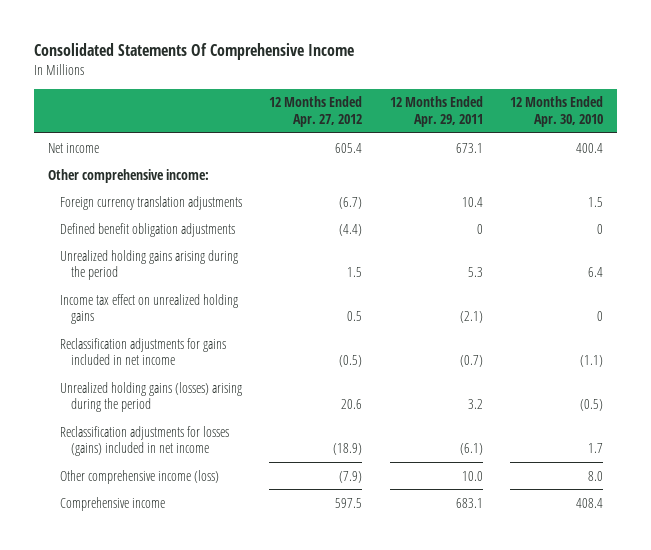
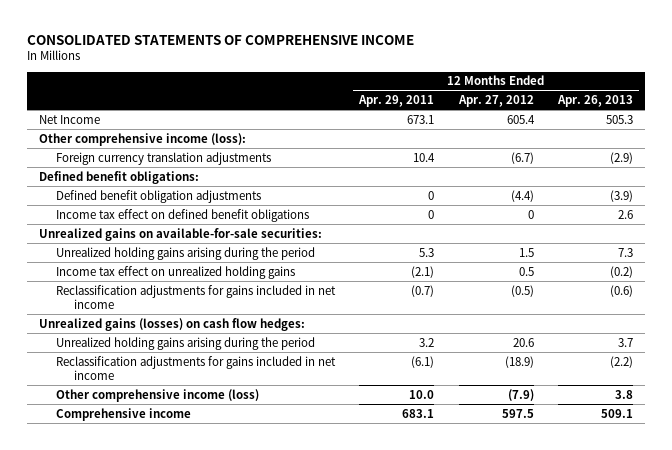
[34,42,355,60] Consolidated Statements Of Comprehensive Income -> [26,34,414,45] CONSOLIDATED STATEMENTS OF COMPREHENSIVE INCOME
[510,96,604,127] 12 Months Ended Apr. 30, 2010 -> none
none -> [556,95,633,108] Apr. 26, 2013
[48,142,100,153] Net income -> [38,114,100,124] Net Income
[48,168,210,183] Other comprehensive income: -> [38,132,246,146] Other comprehensive income (loss):
none -> [38,170,199,184] Defined benefit obligations:
none -> [56,208,310,222] Income tax effect on defined benefit obligations
none -> [38,227,322,241] Unrealized gains on available-for-sale securities:
none -> [38,317,305,331] Unrealized gains (losses) on cash flow hedges:
[59,381,242,413] Unrealized holding gains (losses) arising during the period -> [56,336,316,350] Unrealized holding gains arising during the period
[59,425,229,457] Reclassification adjustments for losses (gains) included in net income -> [56,355,337,380] Reclassification adjustments for gains included in net income

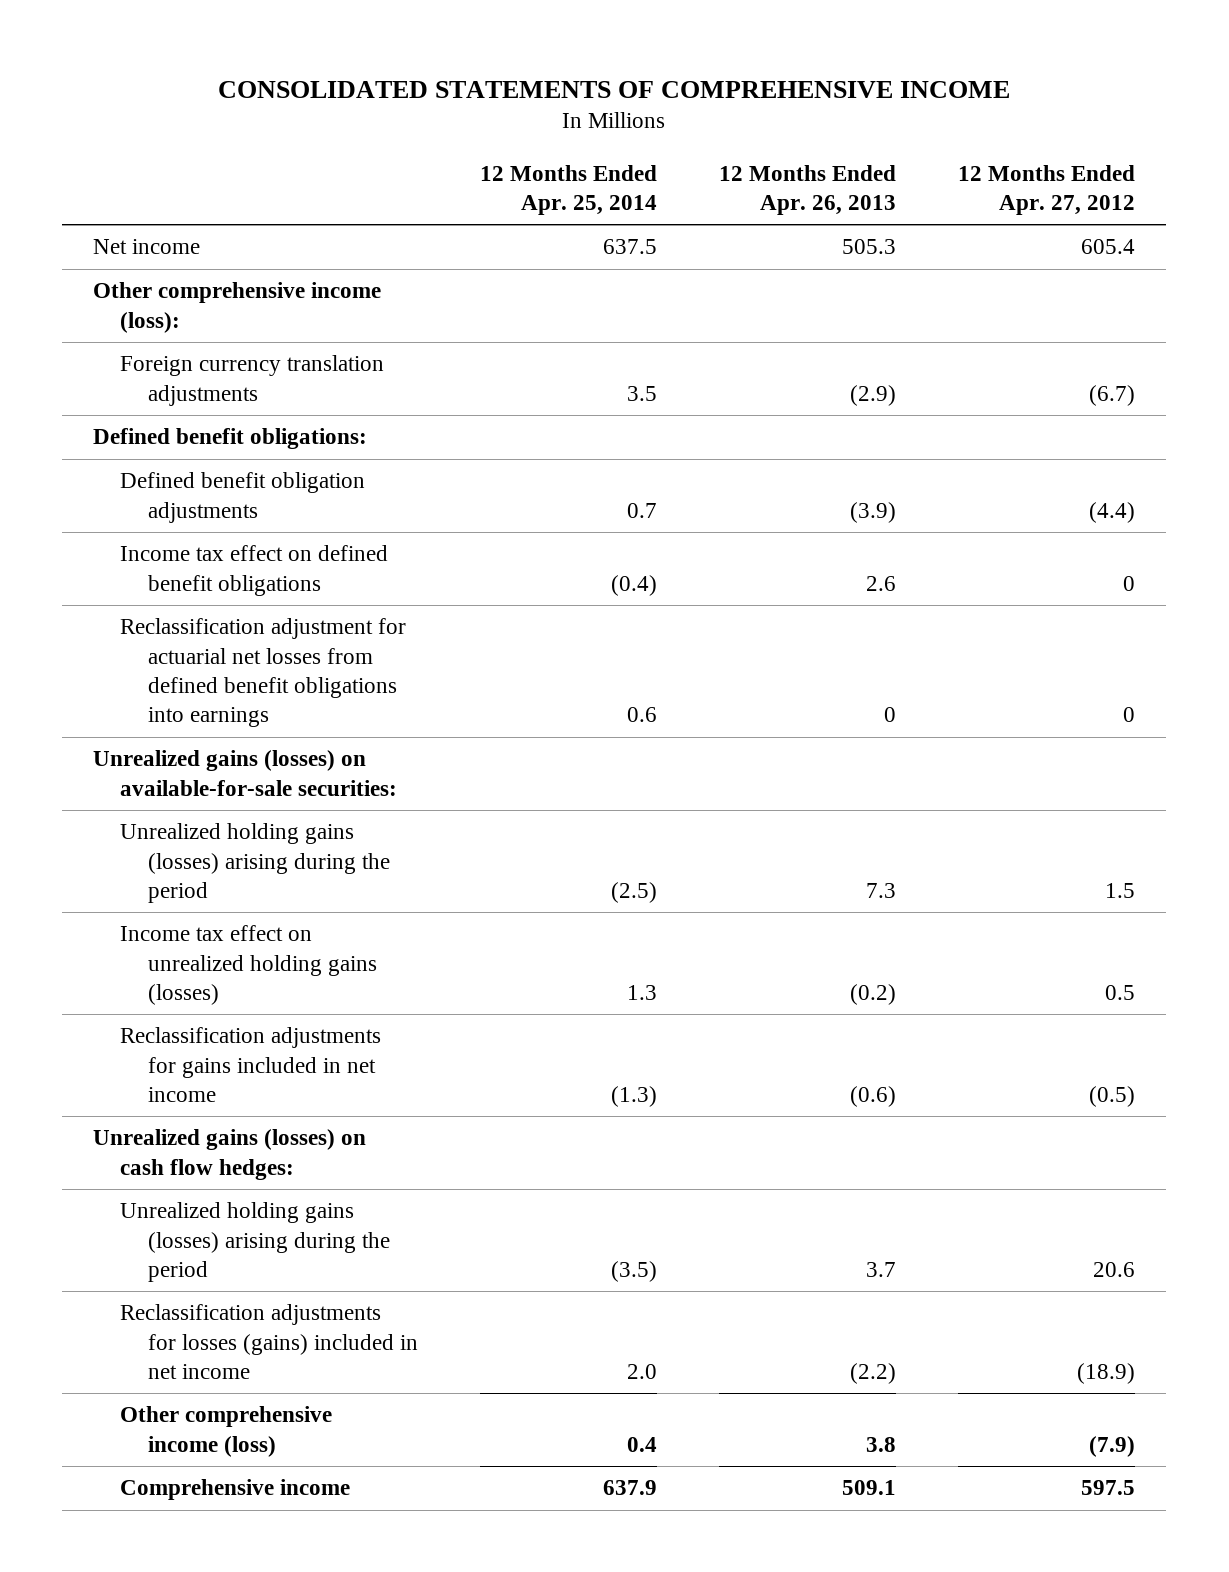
[358,95,435,108] Apr. 29, 2011 -> none
none -> [479,164,657,215] 12 Months Ended Apr. 25, 2014
[38,114,100,124] Net Income -> [93,239,201,255] Net income
none -> [120,618,407,727] Reclassification adjustment for actuarial net losses from defined benefit obligations into earnings
[38,227,322,241] Unrealized gains on available-for-sale securities: -> [93,750,398,796] Unrealized gains (losses) on available-for-sale securities:
[56,246,316,260] Unrealized holding gains arising during the period -> [120,823,390,903] Unrealized holding gains (losses) arising during the period
[56,265,296,279] Income tax effect on unrealized holding gains -> [120,925,377,1005] Income tax effect on unrealized holding gains (losses)
[56,336,316,350] Unrealized holding gains arising during the period -> [120,1202,390,1282] Unrealized holding gains (losses) arising during the period
[56,355,337,380] Reclassification adjustments for gains included in net income -> [120,1304,418,1379] Reclassification adjustments for losses (gains) included in net income

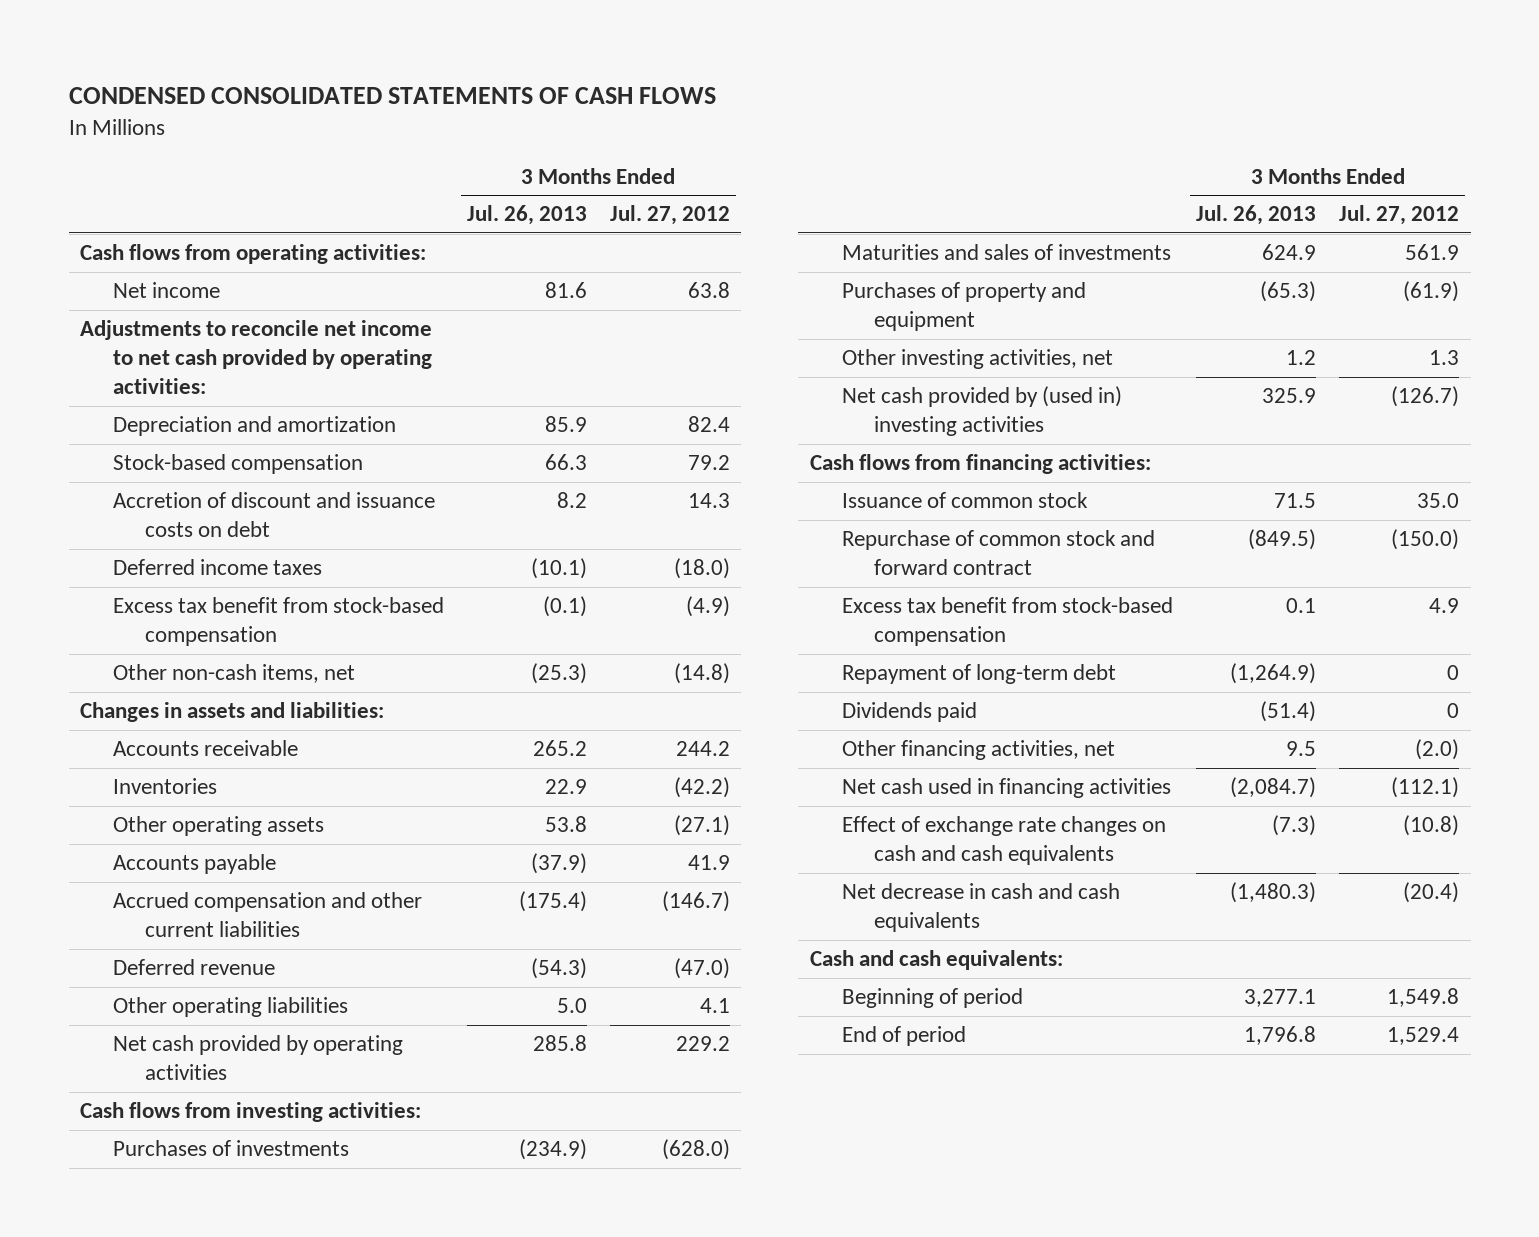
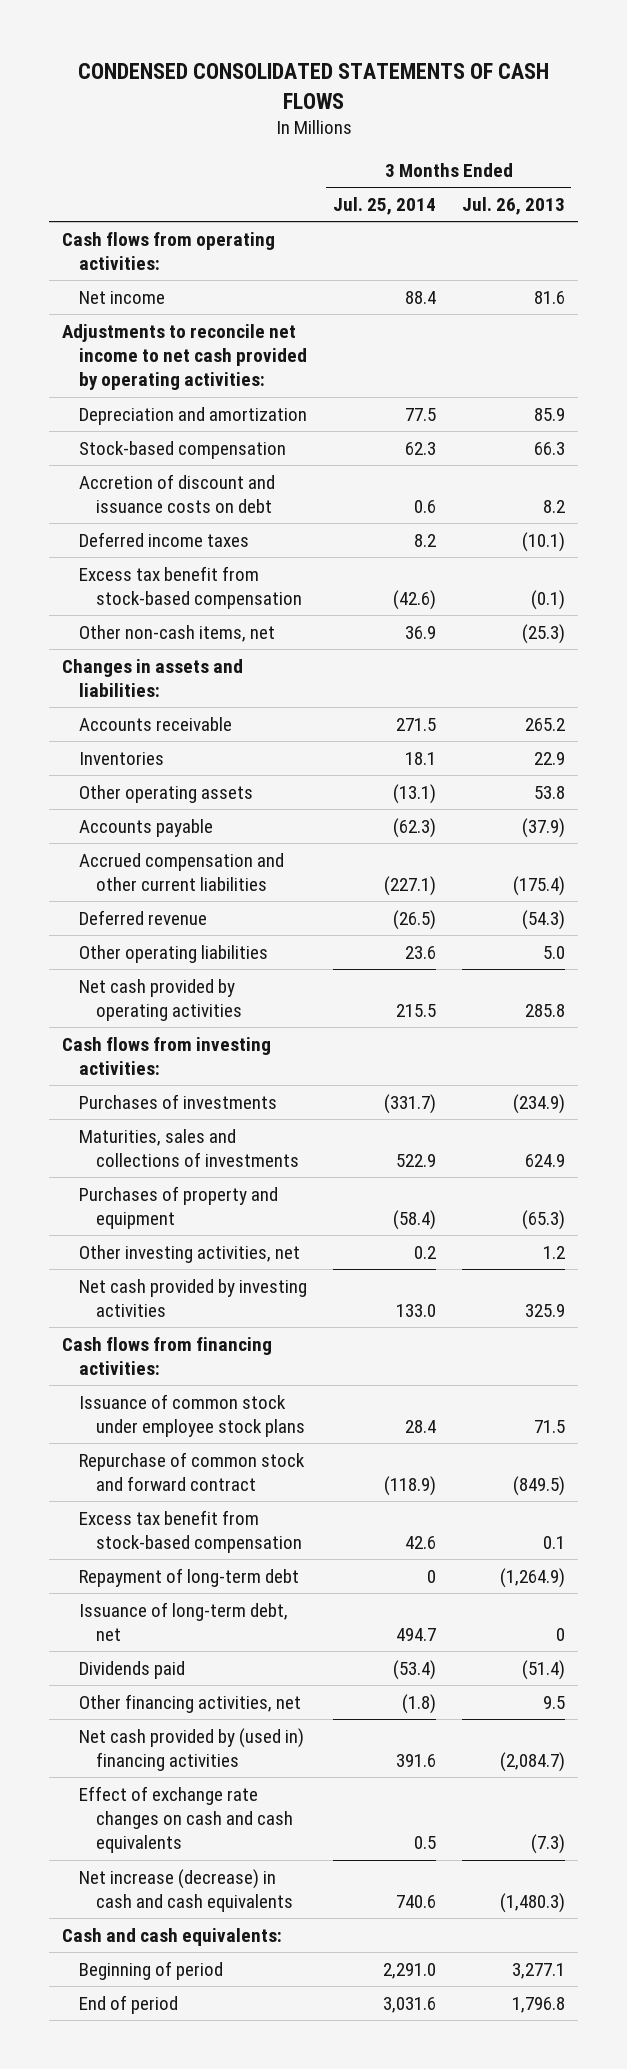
[609,205,730,226] Jul. 27, 2012 -> none
none -> [332,197,436,216] Jul. 25, 2014
[842,244,1172,261] Maturities and sales of investments -> [78,1128,299,1168] Maturities, sales and collections of investments
[842,386,1123,437] Net cash provided by (used in) investing activities -> [78,1278,307,1318] Net cash provided by investing activities
[842,492,1089,509] Issuance of common stock -> [78,1393,305,1438] Issuance of common stock under employee stock plans
none -> [78,1601,288,1642] Issuance of long-term debt, net
[842,778,1172,799] Net cash used in financing activities -> [78,1727,304,1772] Net cash provided by (used in) financing activities
[842,883,1121,933] Net decrease in cash and cash equivalents -> [78,1868,293,1913] Net increase (decrease) in cash and cash equivalents

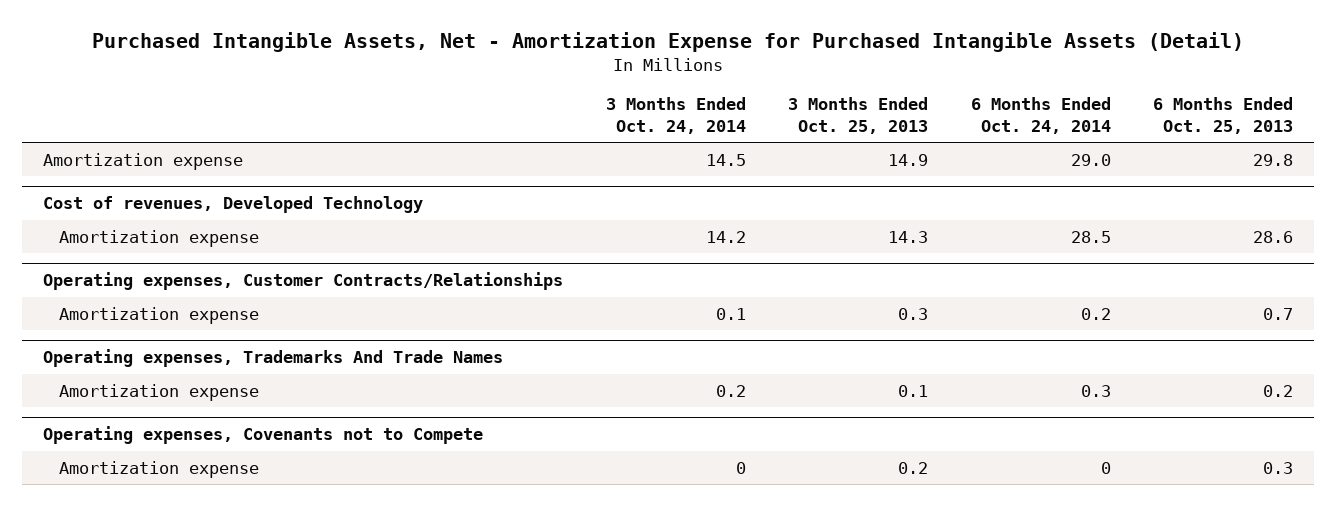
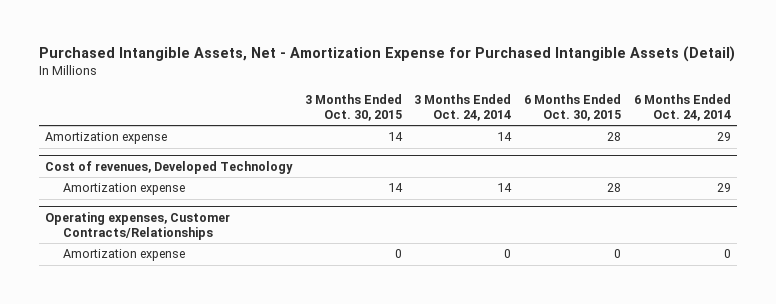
[788,97,929,134] 3 Months Ended Oct. 25, 2013 -> none
[1153,97,1294,134] 6 Months Ended Oct. 25, 2013 -> none
none -> [304,93,402,121] 3 Months Ended Oct. 30, 2015
none -> [524,93,622,121] 6 Months Ended Oct. 30, 2015
[705,153,746,166] 14.5 -> [497,132,513,142] 14
[1070,153,1111,166] 29.0 -> [716,132,731,142] 29
[705,230,746,243] 14.2 -> [497,183,513,193] 14
[1070,230,1111,243] 28.5 -> [716,183,731,193] 29
[59,306,260,324] Amortization expense -> none
[43,349,504,368] Operating expenses, Trademarks And Trade Names -> none
[59,383,260,401] Amortization expense -> none
[43,426,484,445] Operating expenses, Covenants not to Compete -> none

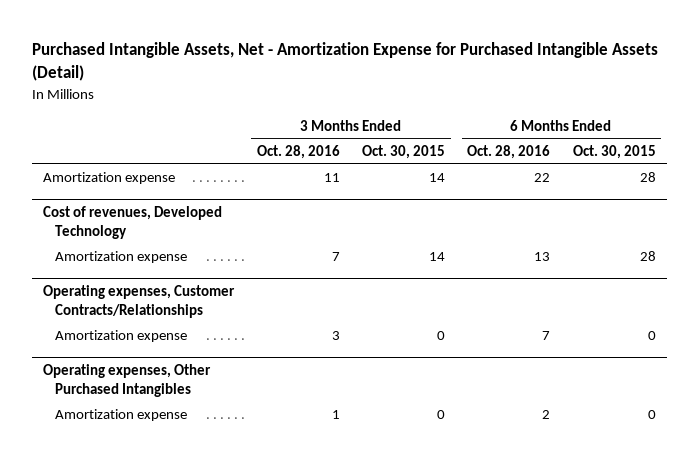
[414,93,512,121] 3 Months Ended Oct. 24, 2014 -> none
[633,93,731,121] 6 Months Ended Oct. 24, 2014 -> none
none -> [256,145,340,160] Oct. 28, 2016
none -> [467,145,551,160] Oct. 28, 2016
none -> [43,363,212,397] Operating expenses, Other Purchased Intangibles
none -> [55,409,188,422] Amortization expense

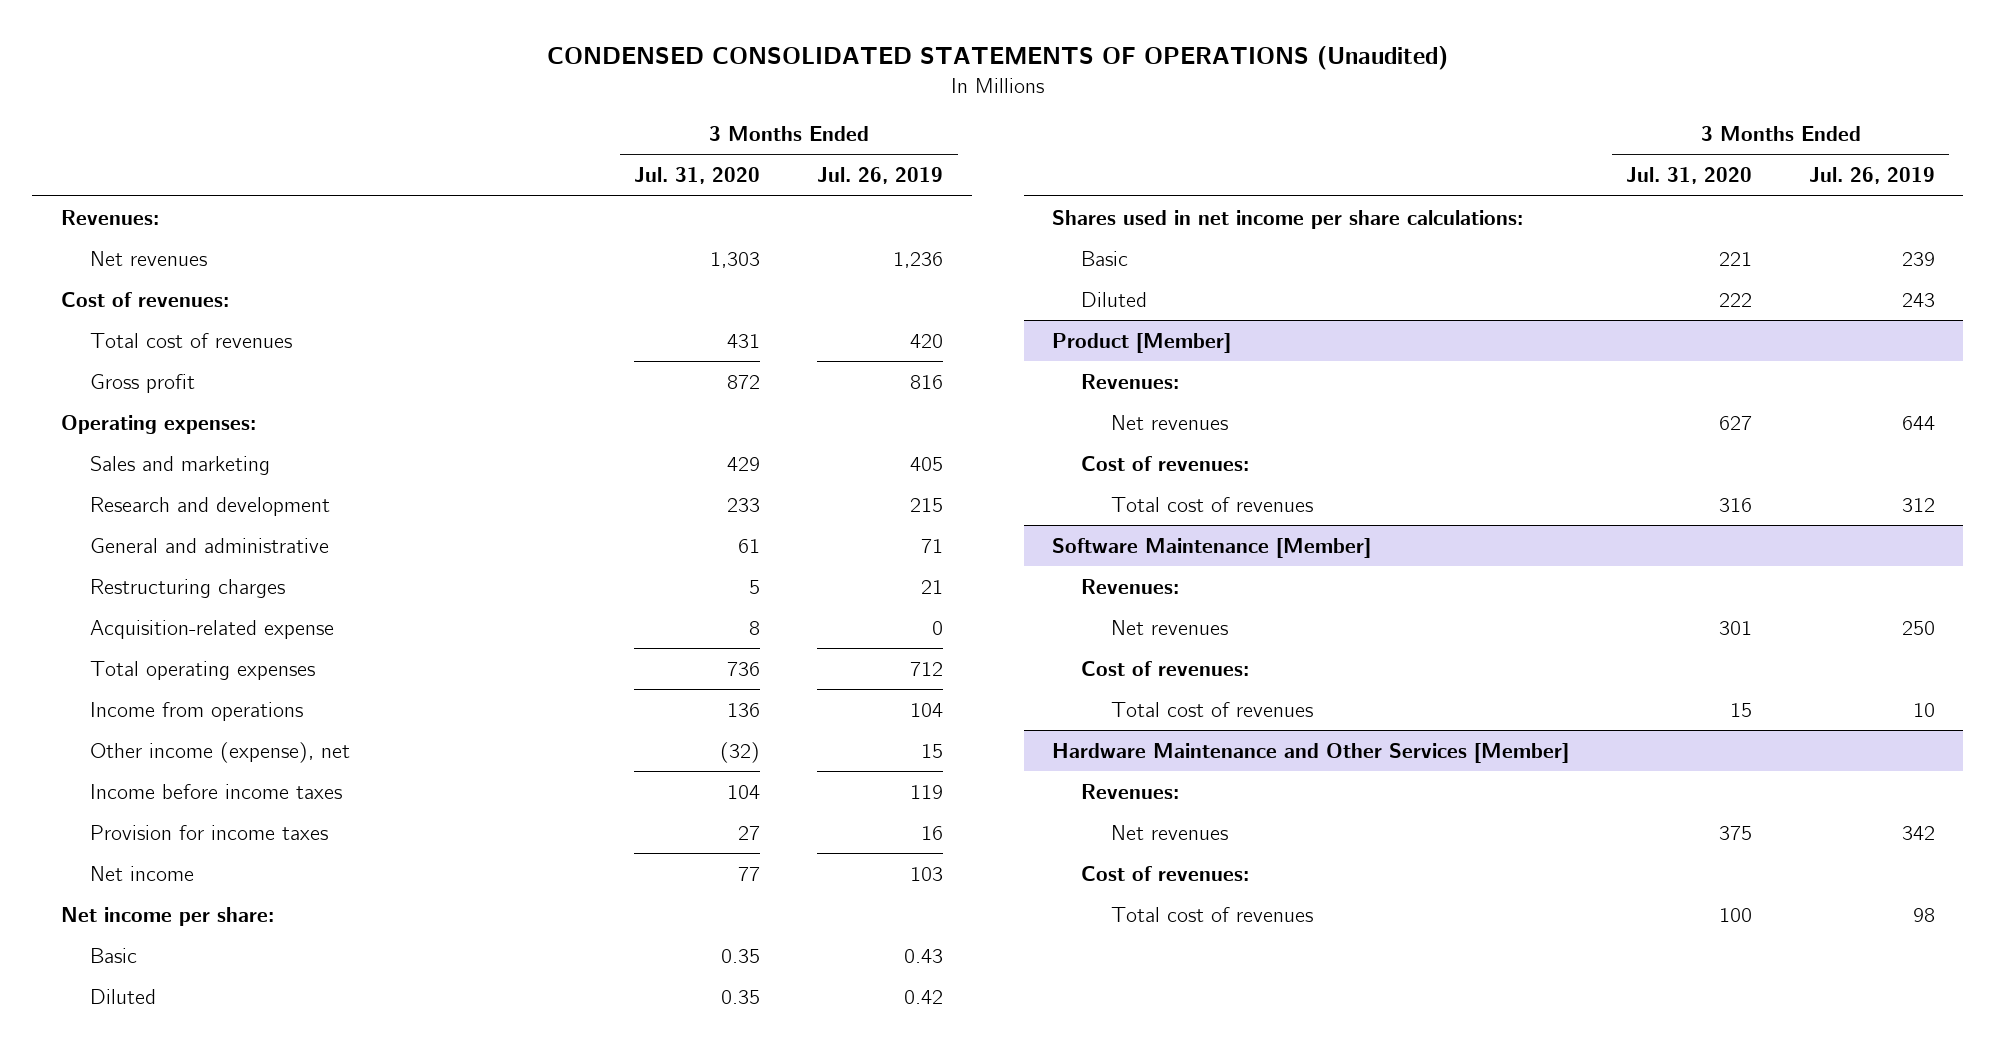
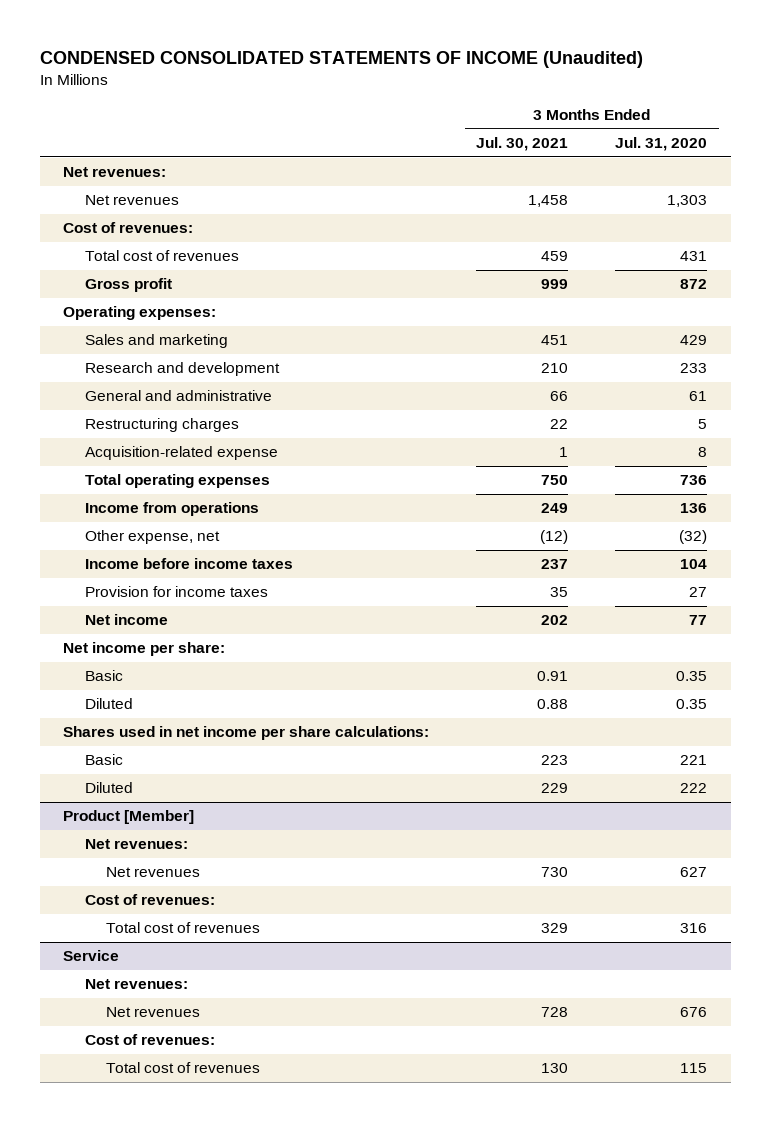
[546,46,1448,71] CONDENSED CONSOLIDATED STATEMENTS OF OPERATIONS (Unaudited) -> [40,51,644,69] CONDENSED CONSOLIDATED STATEMENTS OF INCOME (Unaudited)
[817,167,944,185] Jul. 26, 2019 -> none
none -> [476,137,569,152] Jul. 30, 2021
[60,209,159,225] Revenues: -> [63,167,167,178] Net revenues:
[89,741,350,763] Other income (expense), net -> [84,530,220,545] Other expense, net
[1081,373,1180,389] Revenues: -> [84,839,188,850] Net revenues:
[1052,537,1372,558] Software Maintenance [Member] -> none
[1081,660,1250,676] Cost of revenues: -> none
[1110,701,1313,717] Total cost of revenues -> none
[1052,742,1570,763] Hardware Maintenance and Other Services [Member] -> none
[1081,783,1180,799] Revenues: -> none
[1110,824,1228,840] Net revenues -> none
none -> [63,950,120,962] Service
[1081,578,1180,594] Revenues: -> [84,979,188,990] Net revenues:
[1719,620,1753,635] 301 -> [680,1007,708,1018] 676
[1719,907,1753,922] 100 -> [680,1063,708,1074] 115

